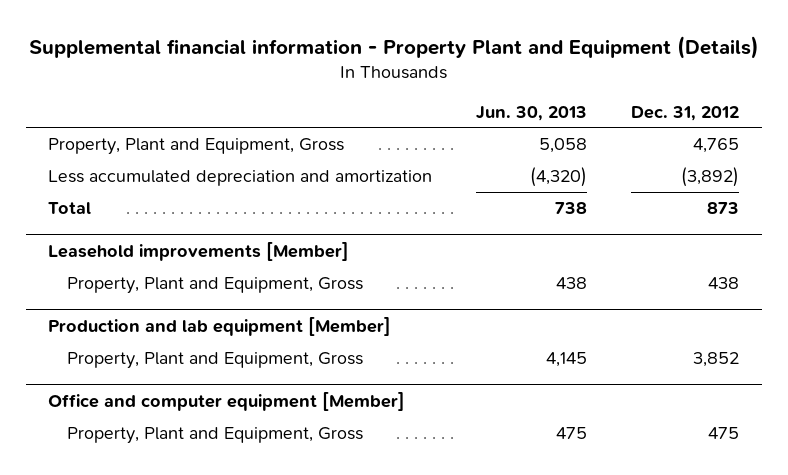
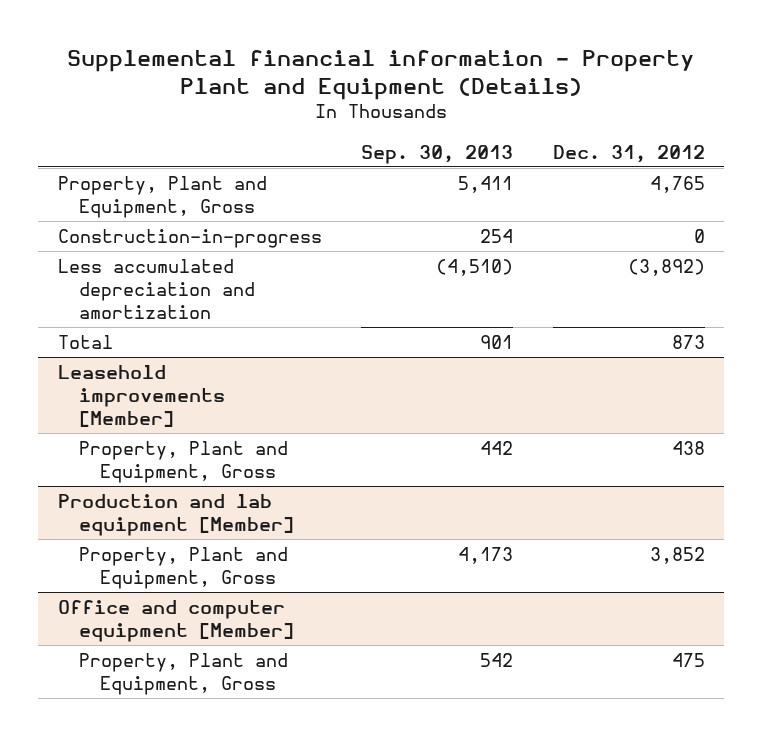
[476,105,588,121] Jun. 30, 2013 -> none
none -> [361,144,514,164] Sep. 30, 2013
none -> [57,229,322,249] Construction-in-progress

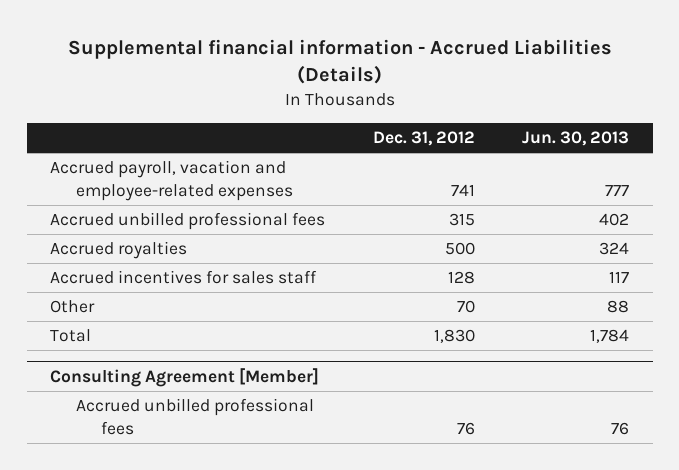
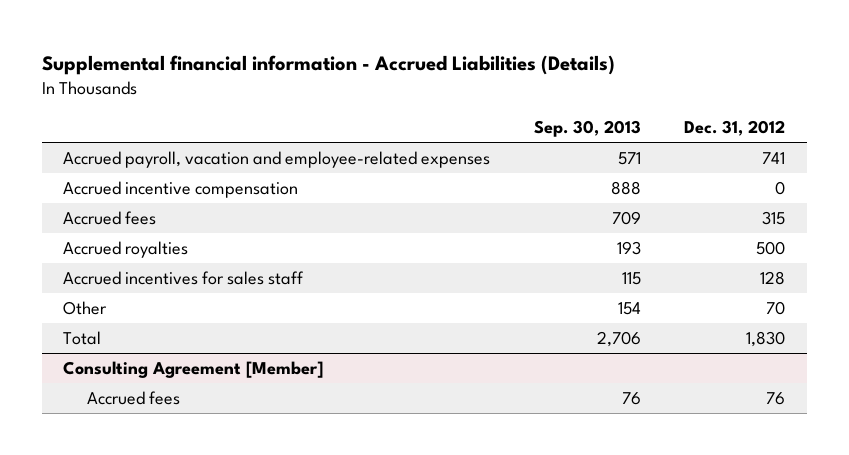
[522,130,630,146] Jun. 30, 2013 -> none
none -> [533,120,641,138] Sep. 30, 2013
none -> [63,181,299,199] Accrued incentive compensation
[50,212,326,231] Accrued unbilled professional fees -> [63,211,157,226] Accrued fees
[75,398,314,436] Accrued unbilled professional fees -> [87,391,181,406] Accrued fees

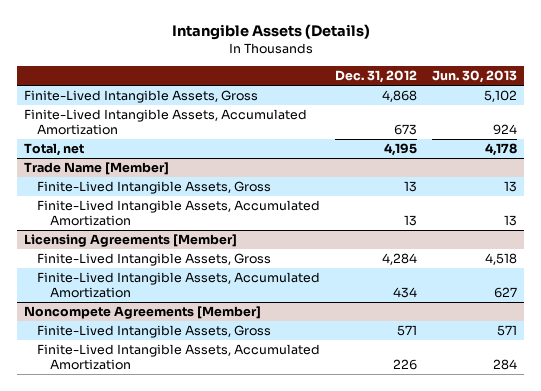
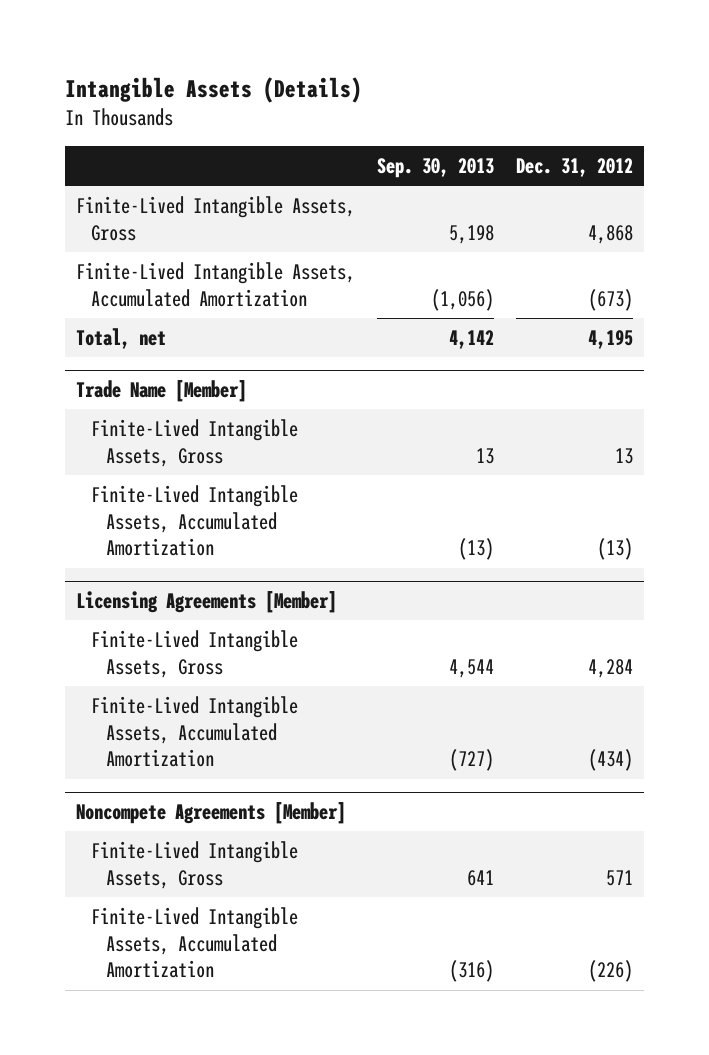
[432,70,518,84] Jun. 30, 2013 -> none
none -> [376,158,494,179] Sep. 30, 2013
[394,123,418,135] 673 -> [587,288,633,311] (673)
[404,214,418,226] 13 -> [596,538,633,561] (13)
[393,286,418,298] 434 -> [587,749,633,772] (434)
[393,358,418,370] 226 -> [587,960,633,983] (226)

